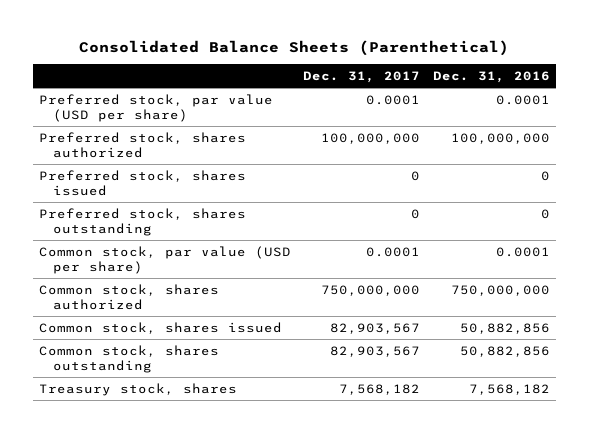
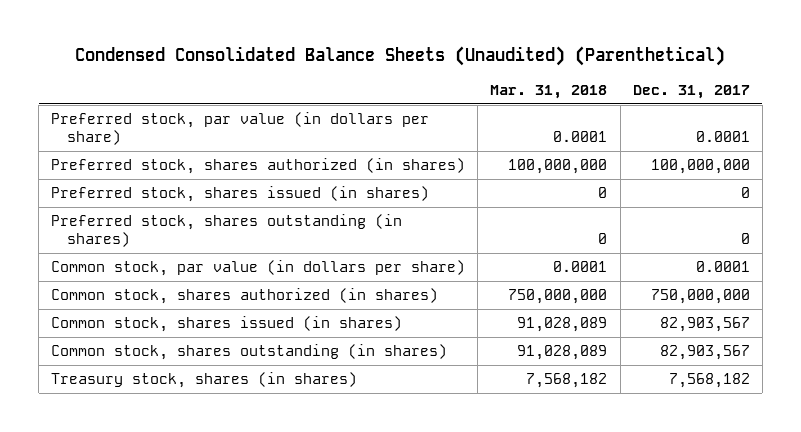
[79,39,510,56] Consolidated Balance Sheets (Parenthetical) -> [75,46,726,67] Condensed Consolidated Balance Sheets (Unaudited) (Parenthetical)
[432,70,550,83] Dec. 31, 2016 -> none
none -> [490,85,608,100] Mar. 31, 2018
[39,93,274,122] Preferred stock, par value (USD per share) -> [51,112,430,145] Preferred stock, par value (in dollars per share)
[39,131,247,158] Preferred stock, shares authorized -> [51,158,466,175] Preferred stock, shares authorized (in shares)
[39,169,247,196] Preferred stock, shares issued -> [51,186,430,203] Preferred stock, shares issued (in shares)
[39,207,247,236] Preferred stock, shares outstanding -> [51,214,403,247] Preferred stock, shares outstanding (in shares)
[39,245,292,274] Common stock, par value (USD per share) -> [51,260,466,277] Common stock, par value (in dollars per share)
[39,283,220,310] Common stock, shares authorized -> [51,288,439,305] Common stock, shares authorized (in shares)
[39,321,283,334] Common stock, shares issued -> [51,316,403,333] Common stock, shares issued (in shares)
[39,344,220,373] Common stock, shares outstanding -> [51,344,448,361] Common stock, shares outstanding (in shares)
[39,382,238,396] Treasury stock, shares -> [51,372,358,389] Treasury stock, shares (in shares)

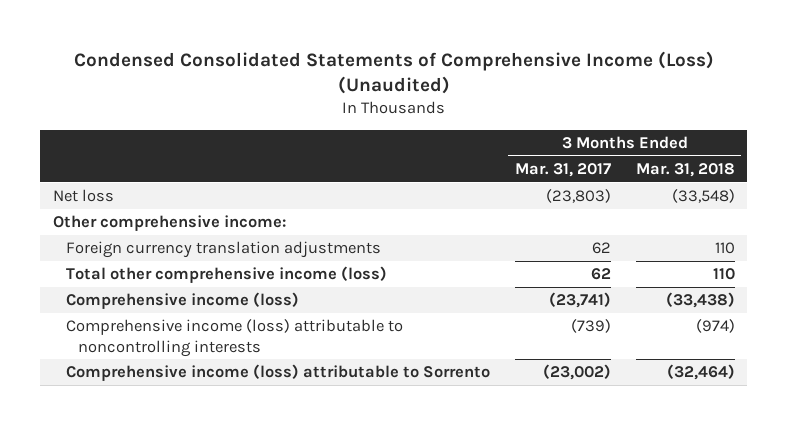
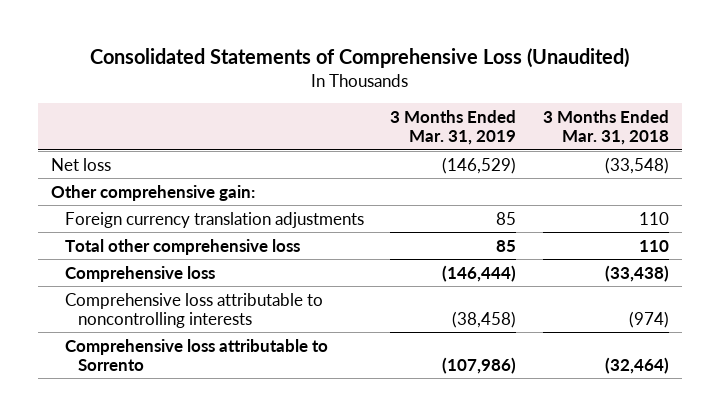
[73,50,714,95] Condensed Consolidated Statements of Comprehensive Income (Loss) (Unaudited) -> [89,48,629,69] Consolidated Statements of Comprehensive Loss (Unaudited)
[514,163,611,178] Mar. 31, 2017 -> none
none -> [390,109,517,146] 3 Months Ended Mar. 31, 2019
[53,215,287,232] Other comprehensive income: -> [51,184,256,201] Other comprehensive gain:
[65,266,387,284] Total other comprehensive income (loss) -> [64,238,300,255] Total other comprehensive loss
[65,292,299,310] Comprehensive income (loss) -> [64,265,215,282] Comprehensive loss
[65,319,403,357] Comprehensive income (loss) attributable to noncontrolling interests -> [64,292,323,328] Comprehensive loss attributable to noncontrolling interests
[65,364,490,382] Comprehensive income (loss) attributable to Sorrento -> [64,338,328,371] Comprehensive loss attributable to Sorrento

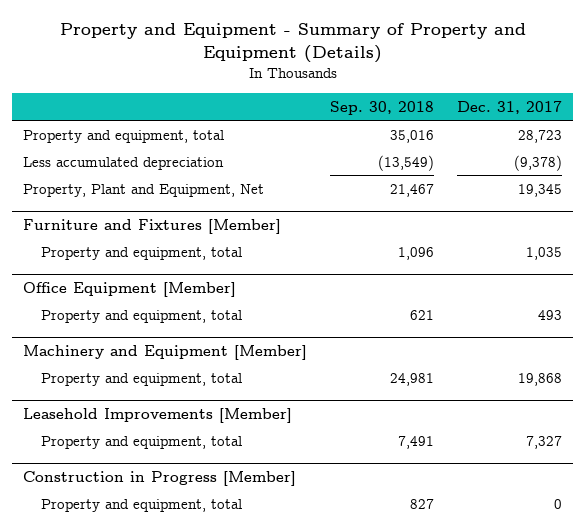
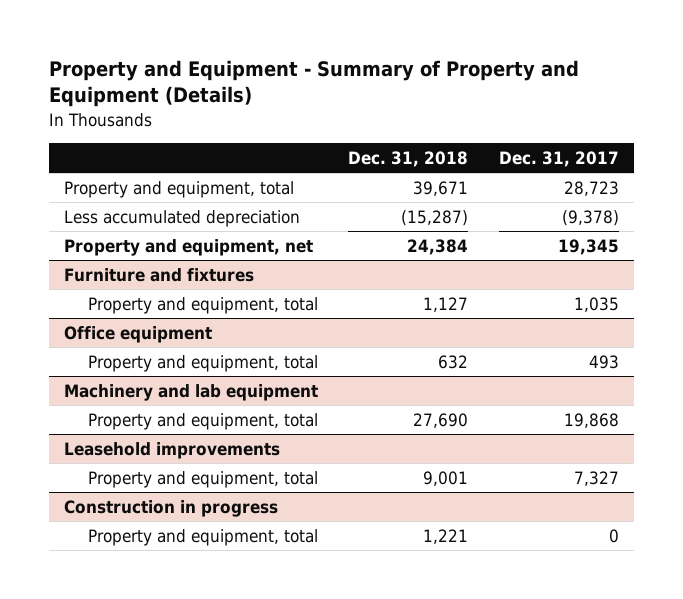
[330,100,435,115] Sep. 30, 2018 -> none
none -> [348,150,469,167] Dec. 31, 2018
[23,183,265,197] Property, Plant and Equipment, Net -> [63,238,313,256] Property and equipment, net
[23,218,282,234] Furniture and Fixtures [Member] -> [63,267,254,282] Furniture and fixtures
[23,281,237,297] Office Equipment [Member] -> [63,325,212,343] Office equipment
[23,344,308,360] Machinery and Equipment [Member] -> [63,383,318,401] Machinery and lab equipment
[23,407,293,423] Leasehold Improvements [Member] -> [63,441,280,459] Leasehold improvements
[23,470,297,486] Construction in Progress [Member] -> [63,499,278,517] Construction in progress

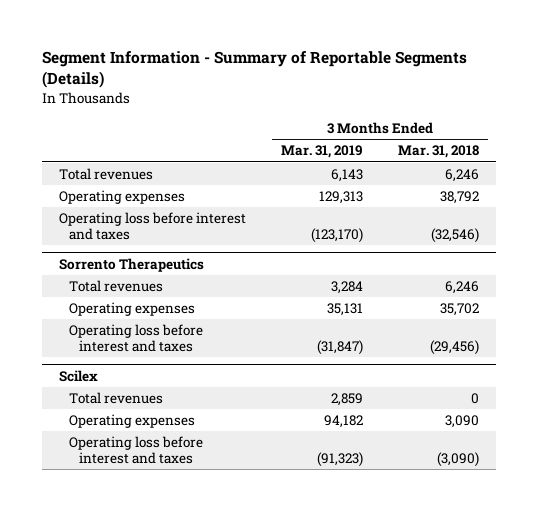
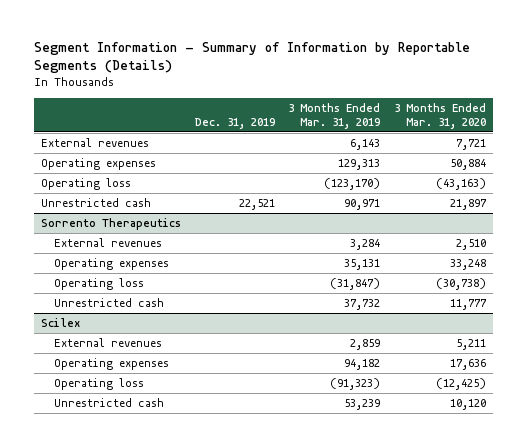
[41,51,467,89] Segment Information - Summary of Reportable Segments (Details) -> [33,41,470,74] Segment Information - Summary of Information by Reportable Segments (Details)
[397,145,479,159] Mar. 31, 2018 -> none
none -> [194,117,275,129] Dec. 31, 2019
none -> [394,102,487,129] 3 Months Ended Mar. 31, 2020
[59,168,154,181] Total revenues -> [40,137,149,147] External revenues
[59,212,247,241] Operating loss before interest and taxes -> [40,177,131,190] Operating loss
none -> [40,197,151,207] Unrestricted cash
[68,280,163,293] Total revenues -> [53,237,162,247] External revenues
[68,324,203,353] Operating loss before interest and taxes -> [53,277,144,290] Operating loss
none -> [53,297,164,307] Unrestricted cash
[68,392,163,405] Total revenues -> [53,337,162,347] External revenues
[68,436,203,465] Operating loss before interest and taxes -> [53,377,144,390] Operating loss
none -> [53,397,164,407] Unrestricted cash

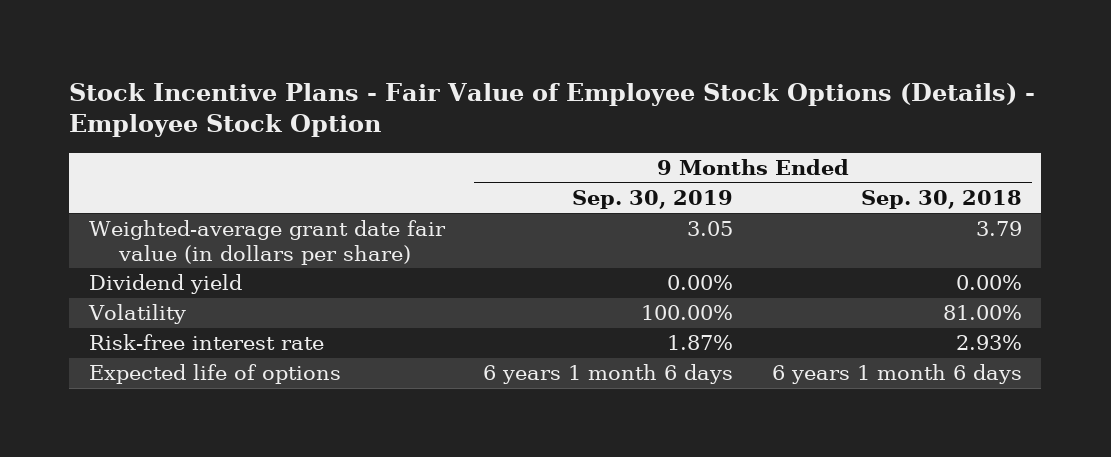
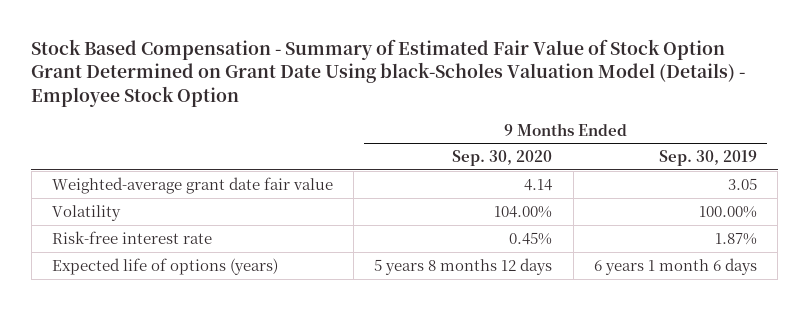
[69,82,1036,138] Stock Incentive Plans - Fair Value of Employee Stock Options (Details) - Employee Stock Option -> [31,38,746,107] Stock Based Compensation - Summary of Estimated Fair Value of Stock Option Grant Determined on Grant Date Using black-Scholes Valuation Model (Details) - Employee Stock Option
[860,190,1022,210] Sep. 30, 2018 -> none
none -> [452,150,553,167] Sep. 30, 2020
[88,274,242,295] Dividend yield -> none
[88,220,446,265] Weighted-average grant date fair value (in dollars per share) -> [51,176,333,194] Weighted-average grant date fair value
[88,364,341,385] Expected life of options -> [51,257,278,275] Expected life of options (years)

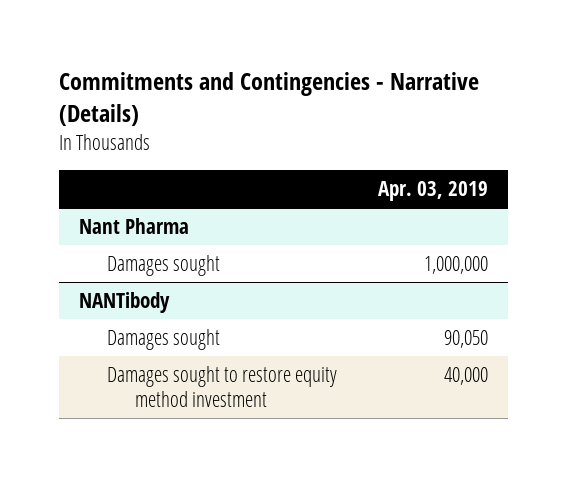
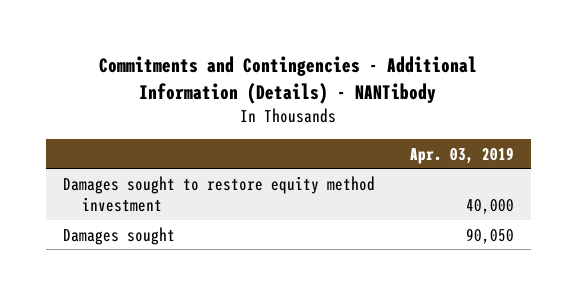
[58,72,479,127] Commitments and Contingencies - Narrative (Details) -> [99,56,478,104] Commitments and Contingencies - Additional Information (Details) - NANTibody
[78,217,189,234] Nant Pharma -> none
[107,254,221,276] Damages sought -> none
[78,291,170,313] NANTibody -> none
[107,328,221,350] Damages sought -> none
none -> [63,226,176,245] Damages sought

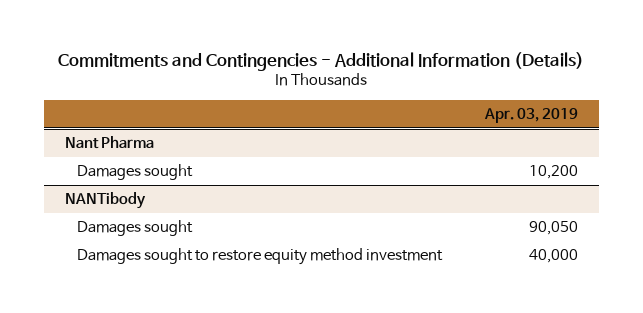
[99,56,478,104] Commitments and Contingencies - Additional Information (Details) - NANTibody -> [58,52,585,72] Commitments and Contingencies - Additional Information (Details)
[63,175,376,213] Damages sought to restore equity method investment -> none
none -> [64,136,154,150] Nant Pharma
none -> [77,164,194,181] Damages sought
none -> [64,192,146,210] NANTibody
none -> [77,248,444,266] Damages sought to restore equity method investment

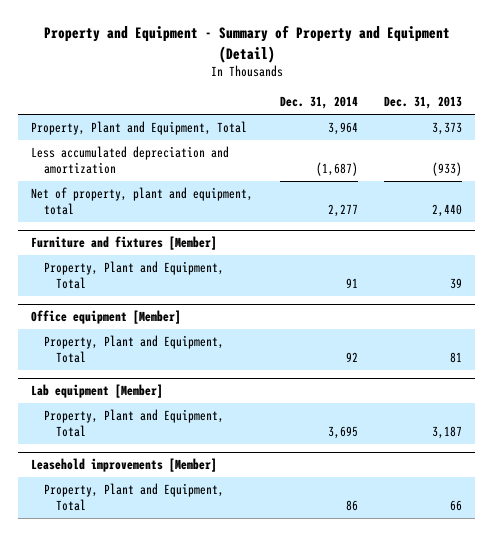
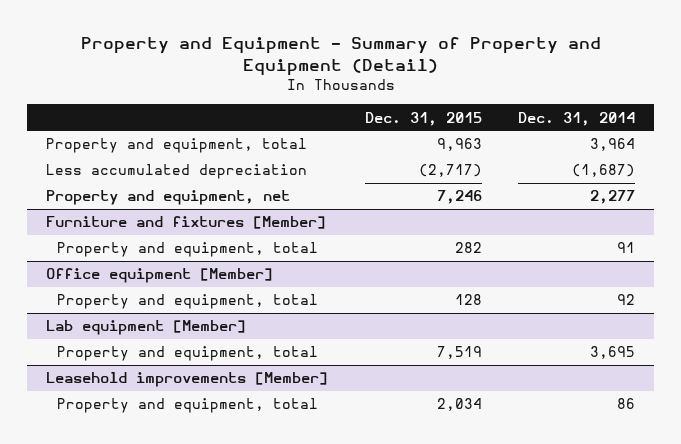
[384,96,463,110] Dec. 31, 2013 -> none
none -> [364,111,482,126] Dec. 31, 2015
[31,120,248,135] Property, Plant and Equipment, Total -> [45,138,307,154] Property and equipment, total
[31,145,230,175] Less accumulated depreciation and amortization -> [45,164,307,180] Less accumulated depreciation
[31,186,254,216] Net of property, plant and equipment, total -> [45,190,290,206] Property and equipment, net
[43,260,224,290] Property, Plant and Equipment, Total -> [56,242,318,258] Property and equipment, total
[43,334,224,364] Property, Plant and Equipment, Total -> [56,294,318,310] Property and equipment, total
[43,408,224,438] Property, Plant and Equipment, Total -> [56,346,318,362] Property and equipment, total
[43,482,224,512] Property, Plant and Equipment, Total -> [56,398,318,414] Property and equipment, total

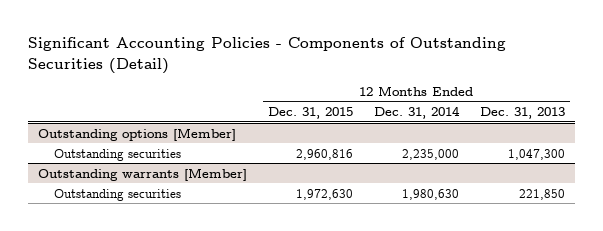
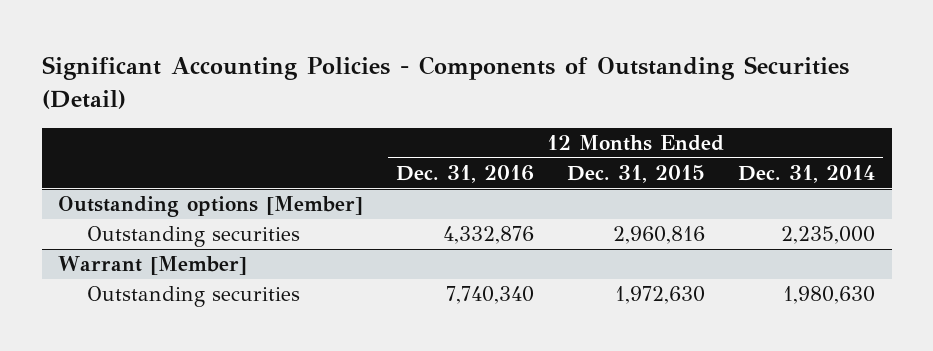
[479,107,565,120] Dec. 31, 2013 -> none
none -> [396,165,535,184] Dec. 31, 2016
[38,167,248,181] Outstanding warrants [Member] -> [58,256,248,276] Warrant [Member]

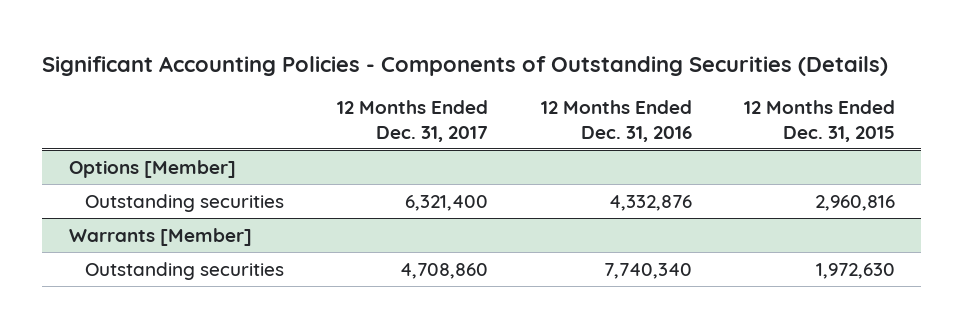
[41,56,849,109] Significant Accounting Policies - Components of Outstanding Securities (Detail) -> [42,55,889,76] Significant Accounting Policies - Components of Outstanding Securities (Details)
[738,165,876,184] Dec. 31, 2014 -> none
none -> [336,100,488,142] 12 Months Ended Dec. 31, 2017
[58,196,364,218] Outstanding options [Member] -> [68,159,236,178] Options [Member]
[58,256,248,276] Warrant [Member] -> [68,227,252,246] Warrants [Member]

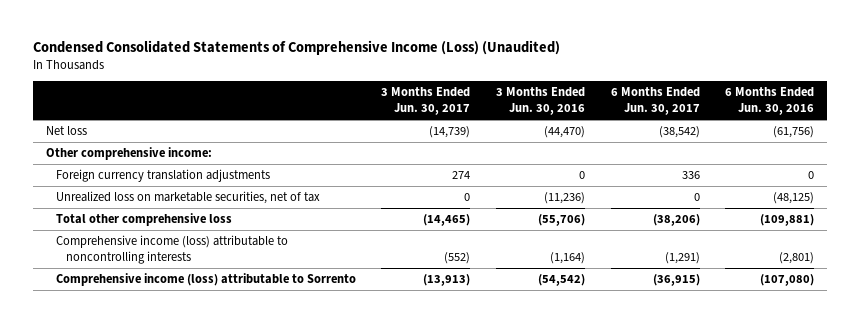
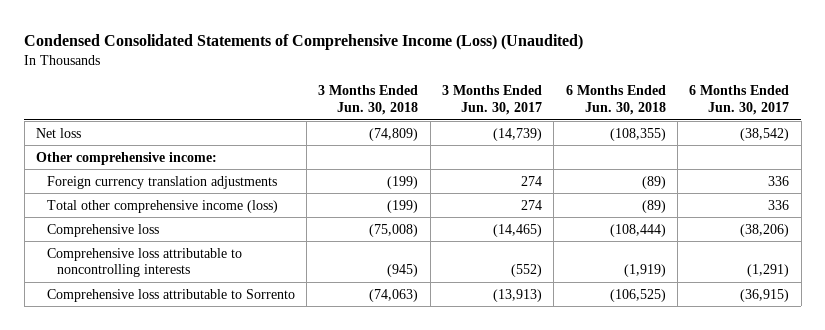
[496,87,586,116] 3 Months Ended Jun. 30, 2016 -> none
[725,87,815,116] 6 Months Ended Jun. 30, 2016 -> none
none -> [318,85,419,116] 3 Months Ended Jun. 30, 2018
none -> [565,85,666,116] 6 Months Ended Jun. 30, 2018
[55,191,320,205] Unrealized loss on marketable securities, net of tax -> none
none -> [46,199,278,213] Total other comprehensive income (loss)
[55,213,232,227] Total other comprehensive loss -> [46,223,159,237] Comprehensive loss
[55,235,288,265] Comprehensive income (loss) attributable to noncontrolling interests -> [46,247,242,278] Comprehensive loss attributable to noncontrolling interests
[55,273,356,287] Comprehensive income (loss) attributable to Sorrento -> [46,288,295,302] Comprehensive loss attributable to Sorrento

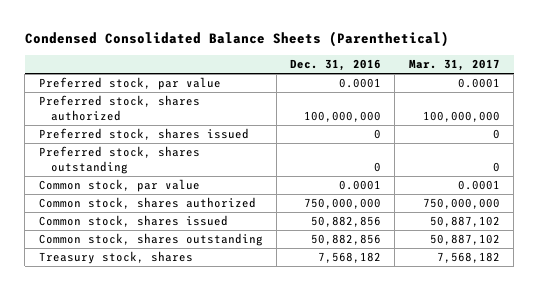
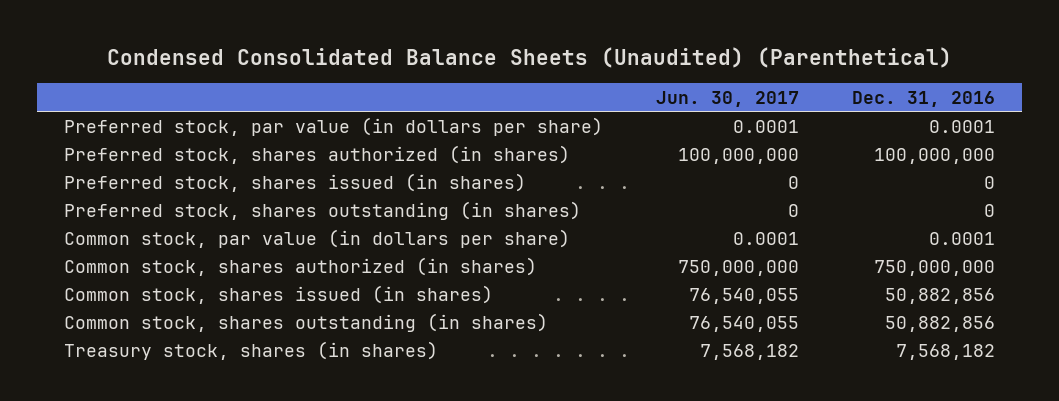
[24,31,449,48] Condensed Consolidated Balance Sheets (Parenthetical) -> [106,47,952,69] Condensed Consolidated Balance Sheets (Unaudited) (Parenthetical)
[408,58,500,71] Mar. 31, 2017 -> none
none -> [656,90,800,107] Jun. 30, 2017
[38,77,221,91] Preferred stock, par value -> [63,116,603,136] Preferred stock, par value (in dollars per share)
[38,95,200,121] Preferred stock, shares authorized -> [63,144,570,164] Preferred stock, shares authorized (in shares)
[38,128,249,141] Preferred stock, shares issued -> [63,172,526,192] Preferred stock, shares issued (in shares)
[38,146,200,174] Preferred stock, shares outstanding -> [63,200,581,220] Preferred stock, shares outstanding (in shares)
[38,179,200,193] Common stock, par value -> [63,228,570,248] Common stock, par value (in dollars per share)
[38,197,256,210] Common stock, shares authorized -> [63,256,537,276] Common stock, shares authorized (in shares)
[38,215,228,228] Common stock, shares issued -> [63,284,493,304] Common stock, shares issued (in shares)
[38,233,263,247] Common stock, shares outstanding -> [63,312,548,332] Common stock, shares outstanding (in shares)
[38,251,193,265] Treasury stock, shares -> [63,340,438,360] Treasury stock, shares (in shares)

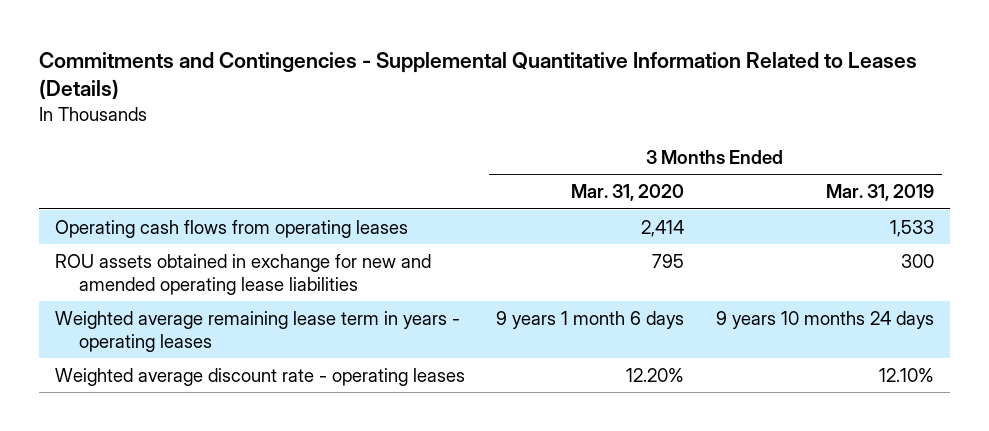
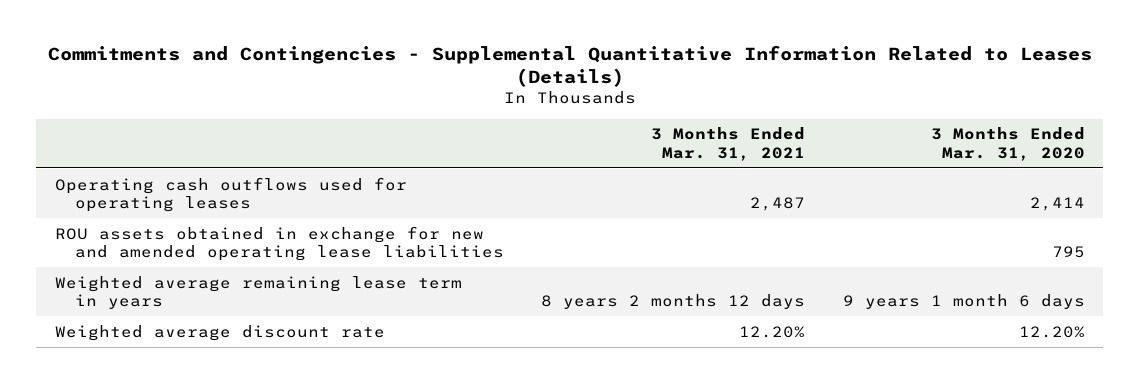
[825,184,934,202] Mar. 31, 2019 -> none
none -> [651,127,806,161] 3 Months Ended Mar. 31, 2021
[54,219,408,238] Operating cash flows from operating leases -> [54,176,407,213] Operating cash outflows used for operating leases
[54,310,460,352] Weighted average remaining lease term in years - operating leases -> [54,275,462,310] Weighted average remaining lease term in years
[54,367,465,386] Weighted average discount rate - operating leases -> [54,324,385,341] Weighted average discount rate

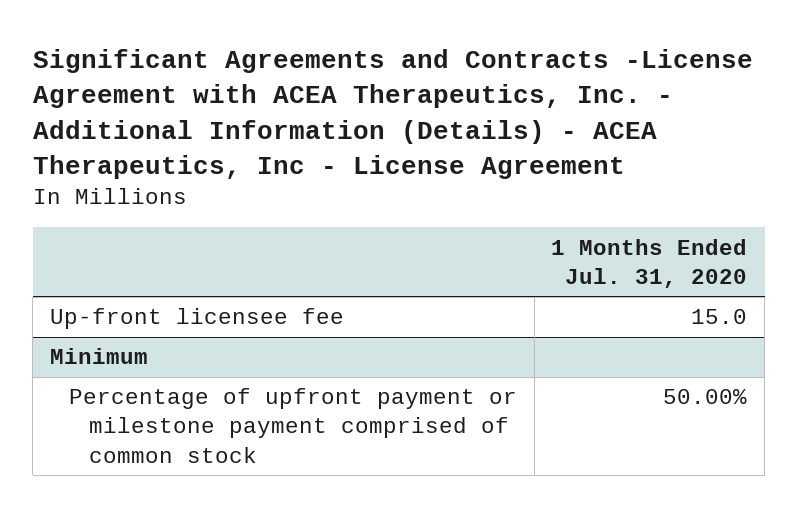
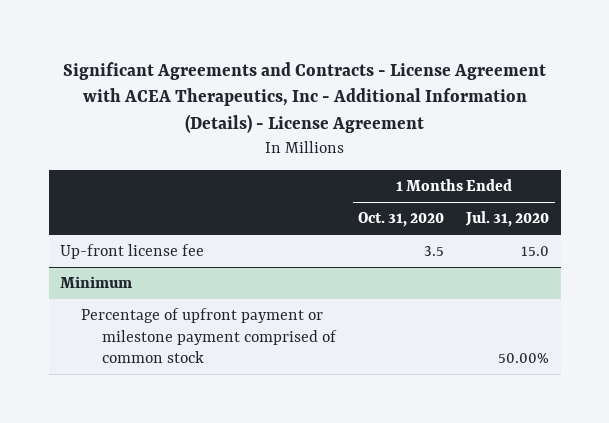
[32,48,753,179] Significant Agreements and Contracts -License Agreement with ACEA Therapeutics, Inc. - Additional Information (Details) - ACEA Therapeutics, Inc - License Agreement -> [62,61,546,134] Significant Agreements and Contracts - License Agreement with ACEA Therapeutics, Inc - Additional Information (Details) - License Agreement
none -> [358,212,445,228] Oct. 31, 2020
[49,308,344,330] Up-front licensee fee -> [59,244,204,260] Up-front license fee

